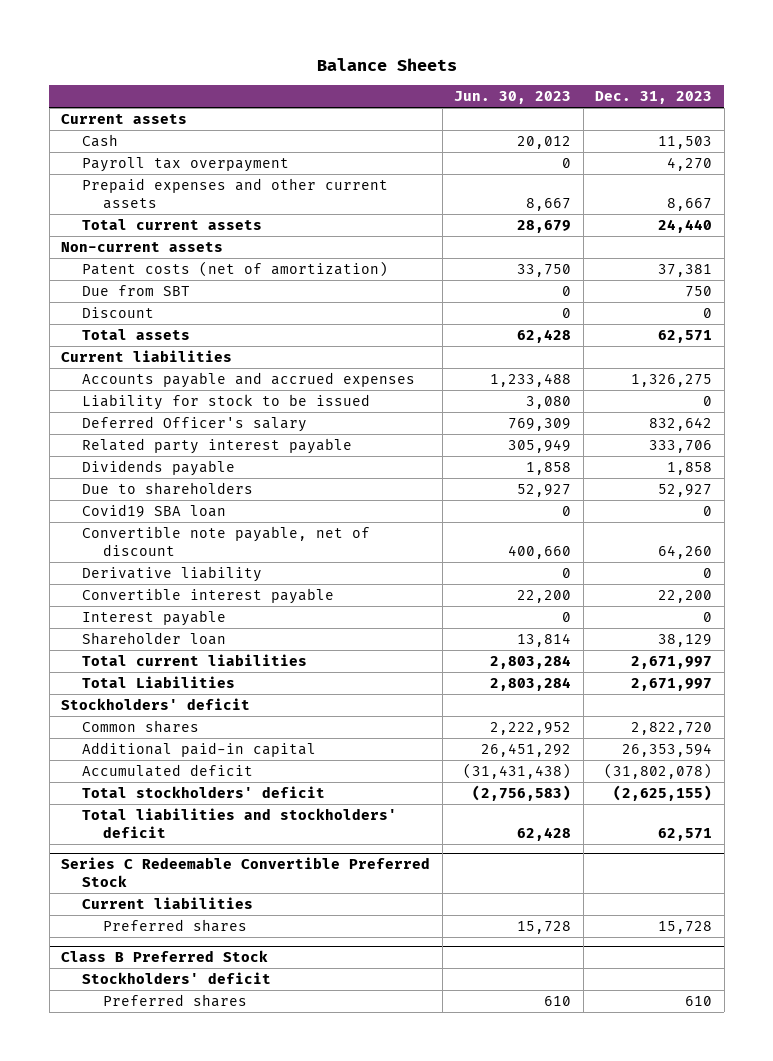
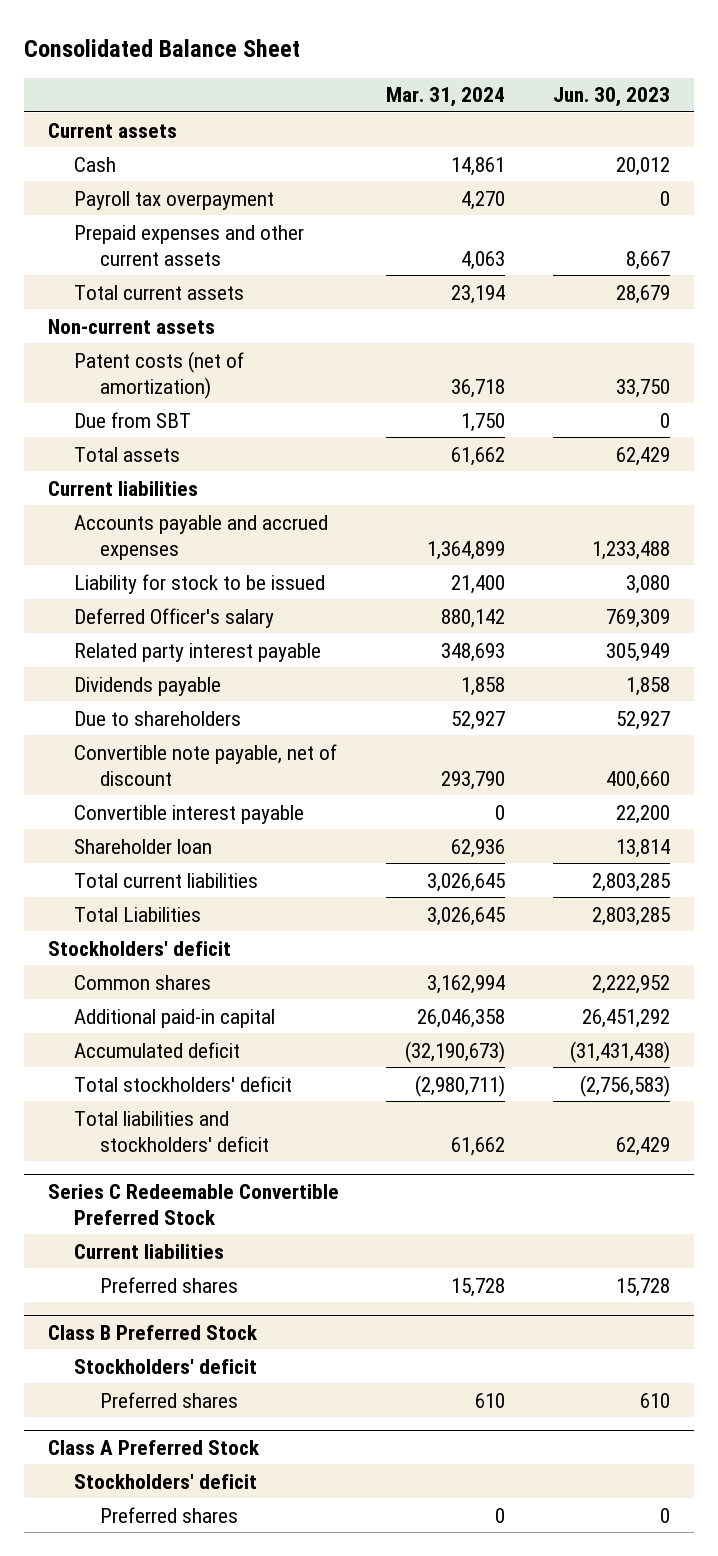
[316,58,457,72] Balance Sheets -> [24,38,301,57] Consolidated Balance Sheet
[595,91,713,105] Dec. 31, 2023 -> none
none -> [386,87,506,108] Mar. 31, 2024
[82,306,155,318] Discount -> none
[517,328,572,343] 62,428 -> [616,446,671,466] 62,429
[82,503,227,518] Covid19 SBA loan -> none
[82,565,263,582] Derivative liability -> none
[82,609,227,626] Interest payable -> none
[490,654,572,669] 2,803,284 -> [592,872,671,892] 2,803,285
[490,676,572,691] 2,803,284 -> [592,906,671,926] 2,803,285
[517,827,572,842] 62,428 -> [616,1136,671,1156] 62,429
none -> [47,1439,260,1455] Class A Preferred Stock
none -> [73,1473,257,1489] Stockholders' deficit
none -> [99,1506,238,1523] Preferred shares

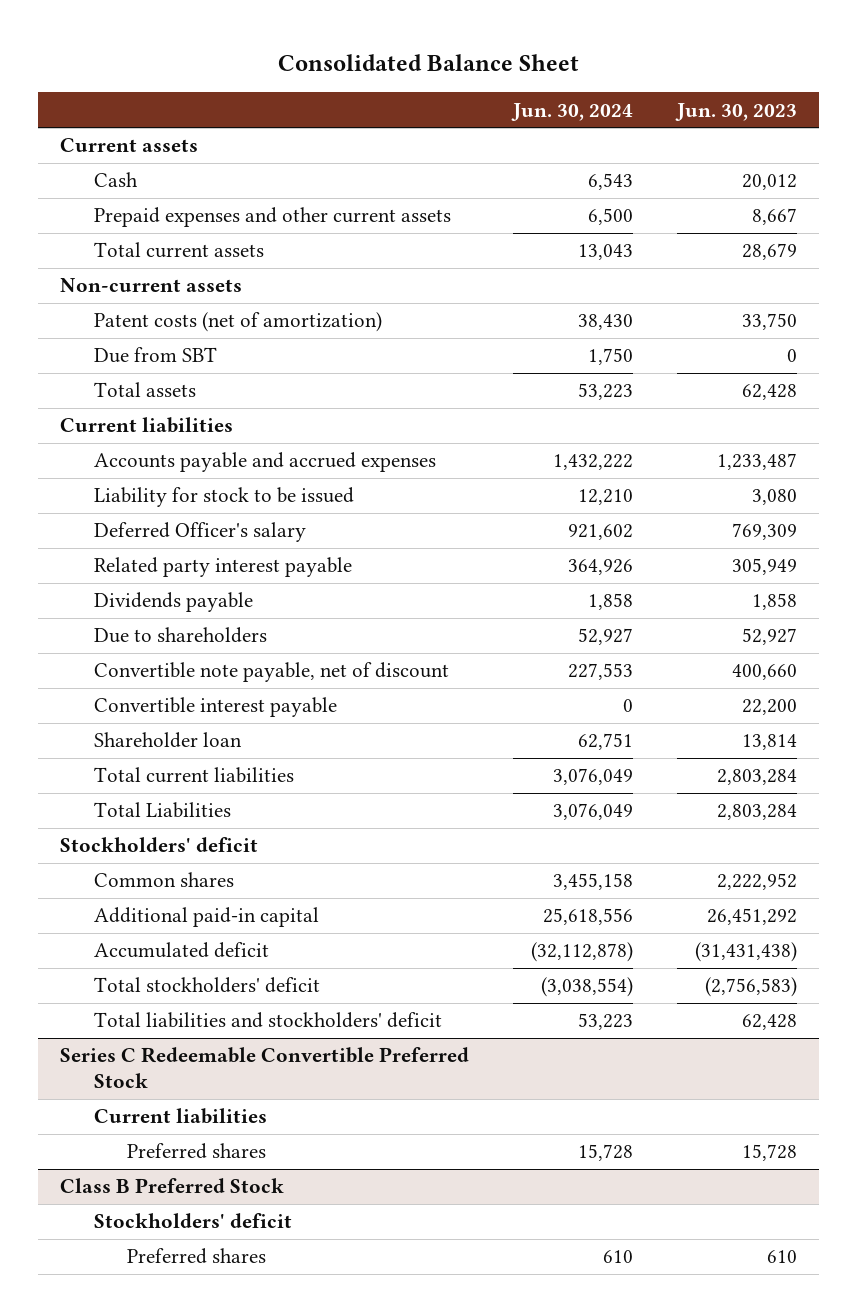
[386,87,506,108] Mar. 31, 2024 -> none
none -> [511,102,634,121] Jun. 30, 2024
[73,190,274,210] Payroll tax overpayment -> none
[616,446,671,466] 62,429 -> [742,384,798,401] 62,428
[592,540,671,560] 1,233,488 -> [717,453,798,471] 1,233,487
[592,872,671,892] 2,803,285 -> [717,769,798,786] 2,803,284
[592,906,671,926] 2,803,285 -> [717,804,798,821] 2,803,284
[616,1136,671,1156] 62,429 -> [742,1014,798,1031] 62,428
[47,1439,260,1455] Class A Preferred Stock -> none
[73,1473,257,1489] Stockholders' deficit -> none
[99,1506,238,1523] Preferred shares -> none

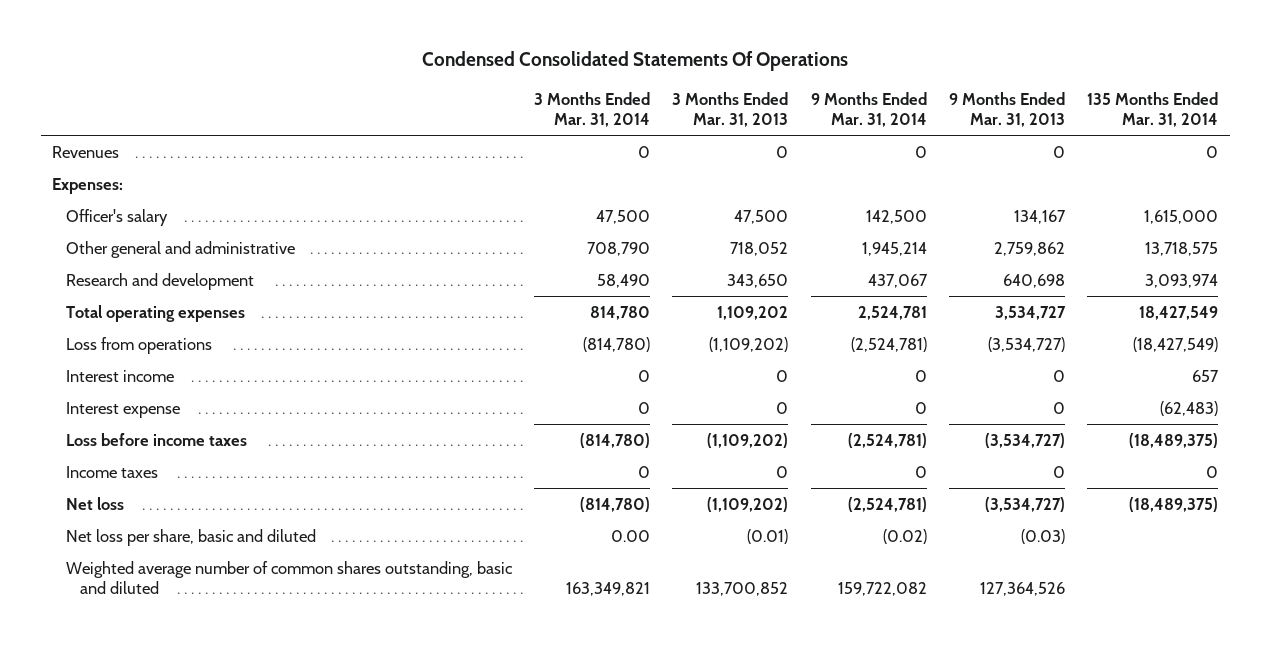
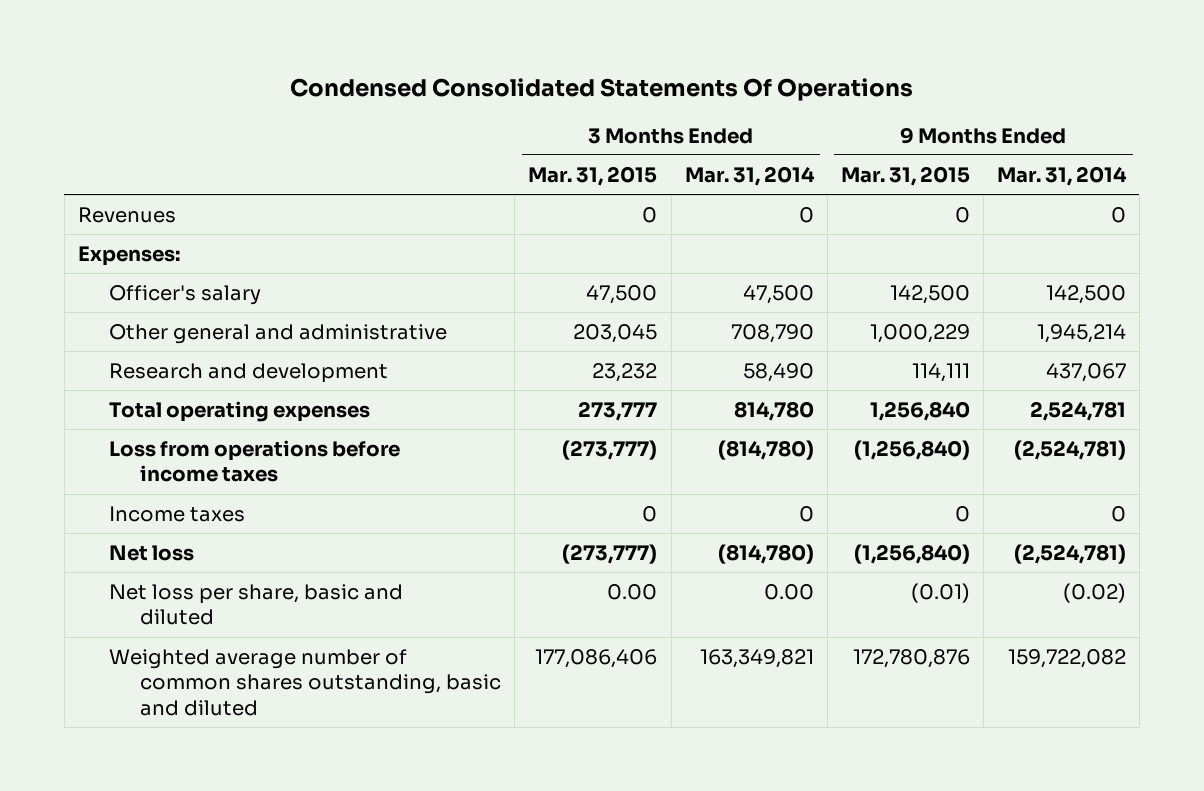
[672,91,789,128] 3 Months Ended Mar. 31, 2013 -> none
[949,91,1066,128] 9 Months Ended Mar. 31, 2013 -> none
[1087,91,1219,128] 135 Months Ended Mar. 31, 2014 -> none
none -> [528,165,658,186] Mar. 31, 2015
none -> [840,165,970,186] Mar. 31, 2015
[65,369,174,382] Interest income -> none
[65,401,180,418] Interest expense -> none
[65,432,247,446] Loss before income taxes -> none
[65,336,212,354] Loss from operations -> [109,439,401,483] Loss from operations before income taxes

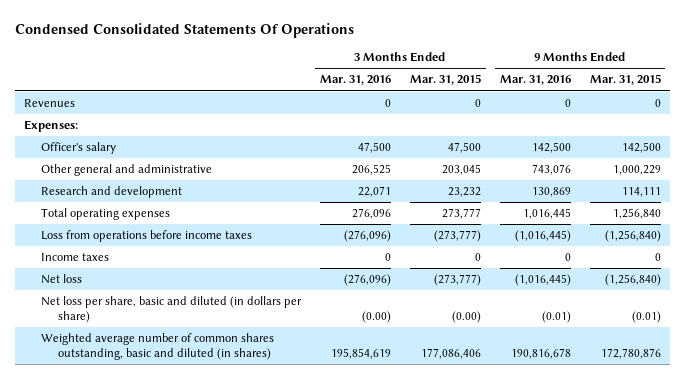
[684,165,815,186] Mar. 31, 2014 -> none
[996,165,1127,186] Mar. 31, 2014 -> none
none -> [319,75,391,86] Mar. 31, 2016
none -> [499,75,571,86] Mar. 31, 2016
[109,583,404,626] Net loss per share, basic and diluted -> [41,296,303,323] Net loss per share, basic and diluted (in dollars per share)
[607,583,658,600] 0.00 -> [451,310,481,323] (0.00)
[109,648,502,716] Weighted average number of common shares outstanding, basic and diluted -> [41,333,275,360] Weighted average number of common shares outstanding, basic and diluted (in shares)

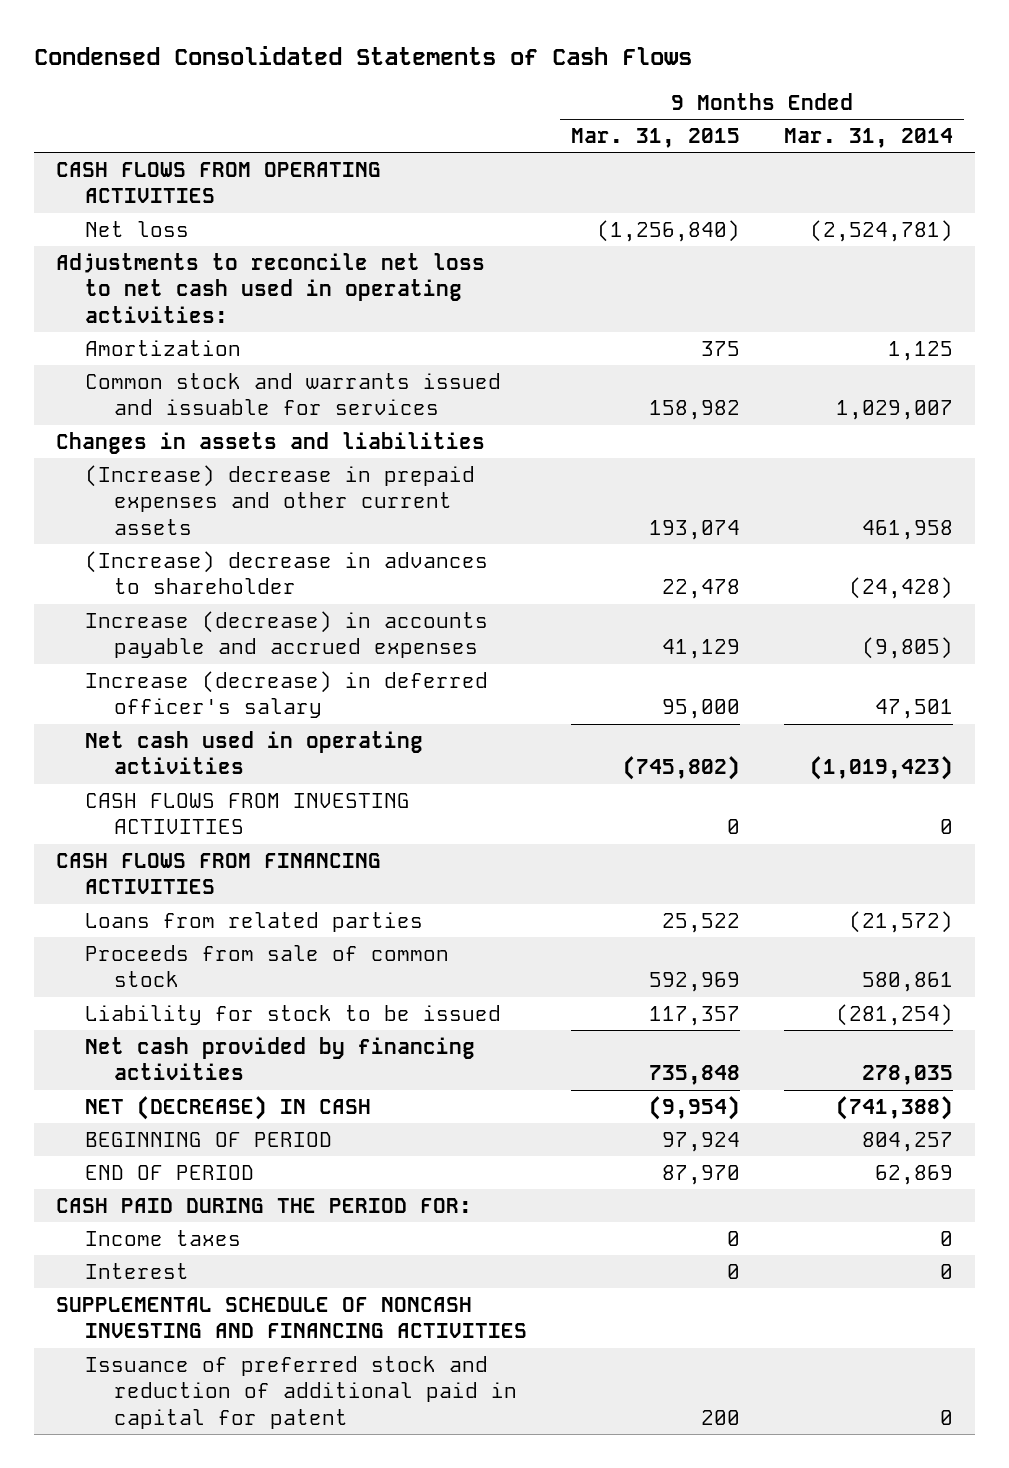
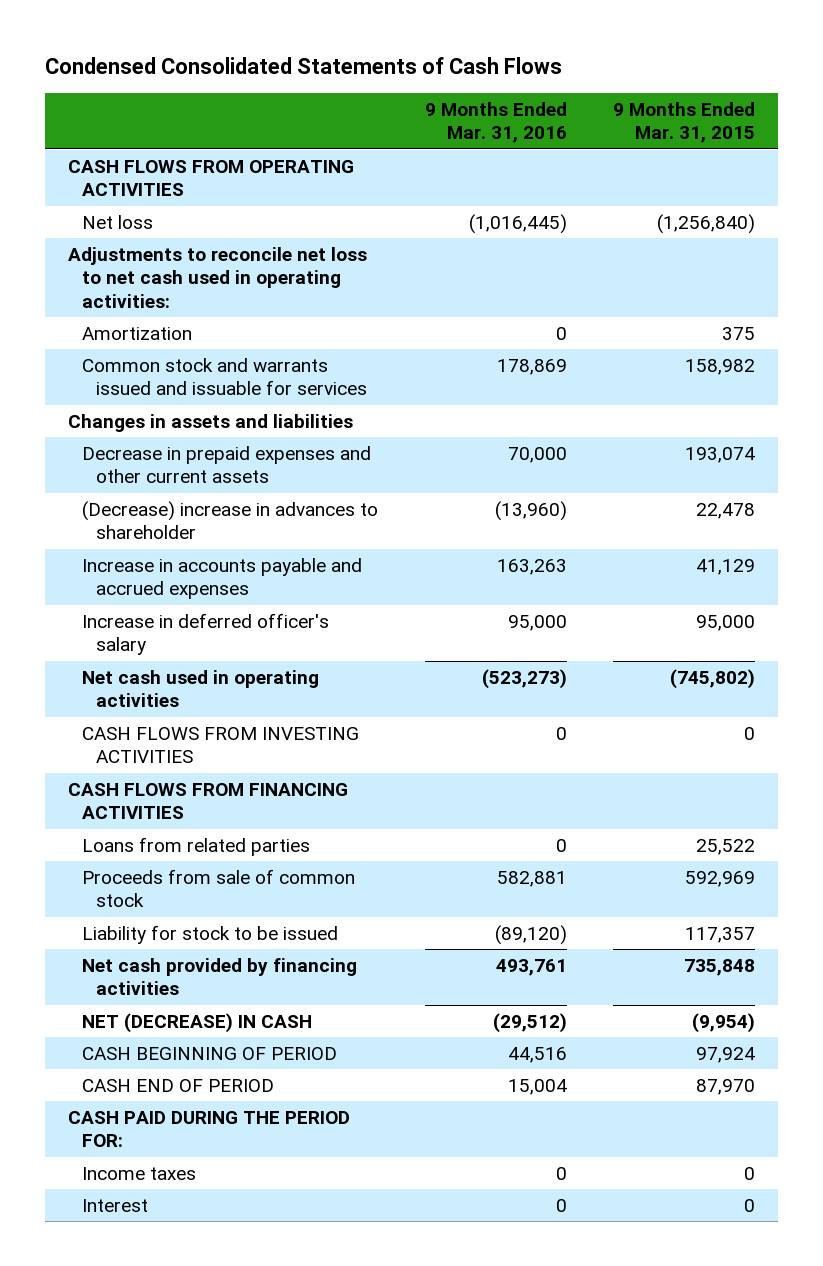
[784,127,954,148] Mar. 31, 2014 -> none
none -> [424,101,567,144] 9 Months Ended Mar. 31, 2016
[84,464,475,535] (Increase) decrease in prepaid expenses and other current assets -> [82,445,372,484] Decrease in prepaid expenses and other current assets
[84,550,488,595] (Increase) decrease in advances to shareholder -> [82,500,379,540] (Decrease) increase in advances to shareholder
[84,610,488,659] Increase (decrease) in accounts payable and accrued expenses -> [82,557,363,600] Increase in accounts payable and accrued expenses
[84,670,488,719] Increase (decrease) in deferred officer's salary -> [82,612,330,656] Increase in deferred officer's salary
[84,1131,332,1147] BEGINNING OF PERIOD -> [82,1046,338,1060] CASH BEGINNING OF PERIOD
[84,1164,254,1180] END OF PERIOD -> [82,1078,275,1092] CASH END OF PERIOD
[55,1296,527,1339] SUPPLEMENTAL SCHEDULE OF NONCASH INVESTING AND FINANCING ACTIVITIES -> none
[84,1355,518,1429] Issuance of preferred stock and reduction of additional paid in capital for patent -> none

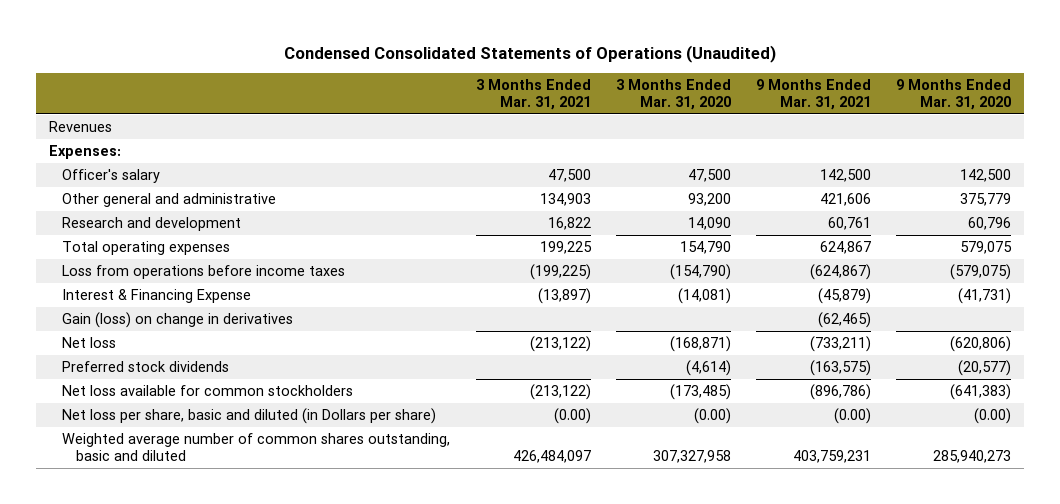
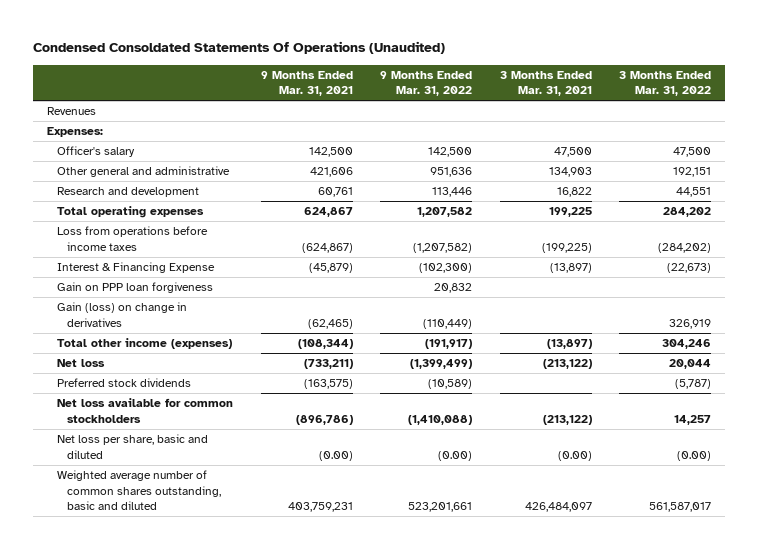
[283,44,776,63] Condensed Consolidated Statements of Operations (Unaudited) -> [33,41,446,55] Condensed Consoldated Statements Of Operations (Unaudited)
[615,78,731,110] 3 Months Ended Mar. 31, 2020 -> none
[895,78,1011,110] 9 Months Ended Mar. 31, 2020 -> none
none -> [380,70,473,97] 9 Months Ended Mar. 31, 2022
none -> [618,70,711,97] 3 Months Ended Mar. 31, 2022
none -> [57,282,214,294] Gain on PPP loan forgiveness
none -> [57,338,233,350] Total other income (expenses)
[62,407,437,424] Net loss per share, basic and diluted (in Dollars per share) -> [57,434,209,459] Net loss per share, basic and diluted

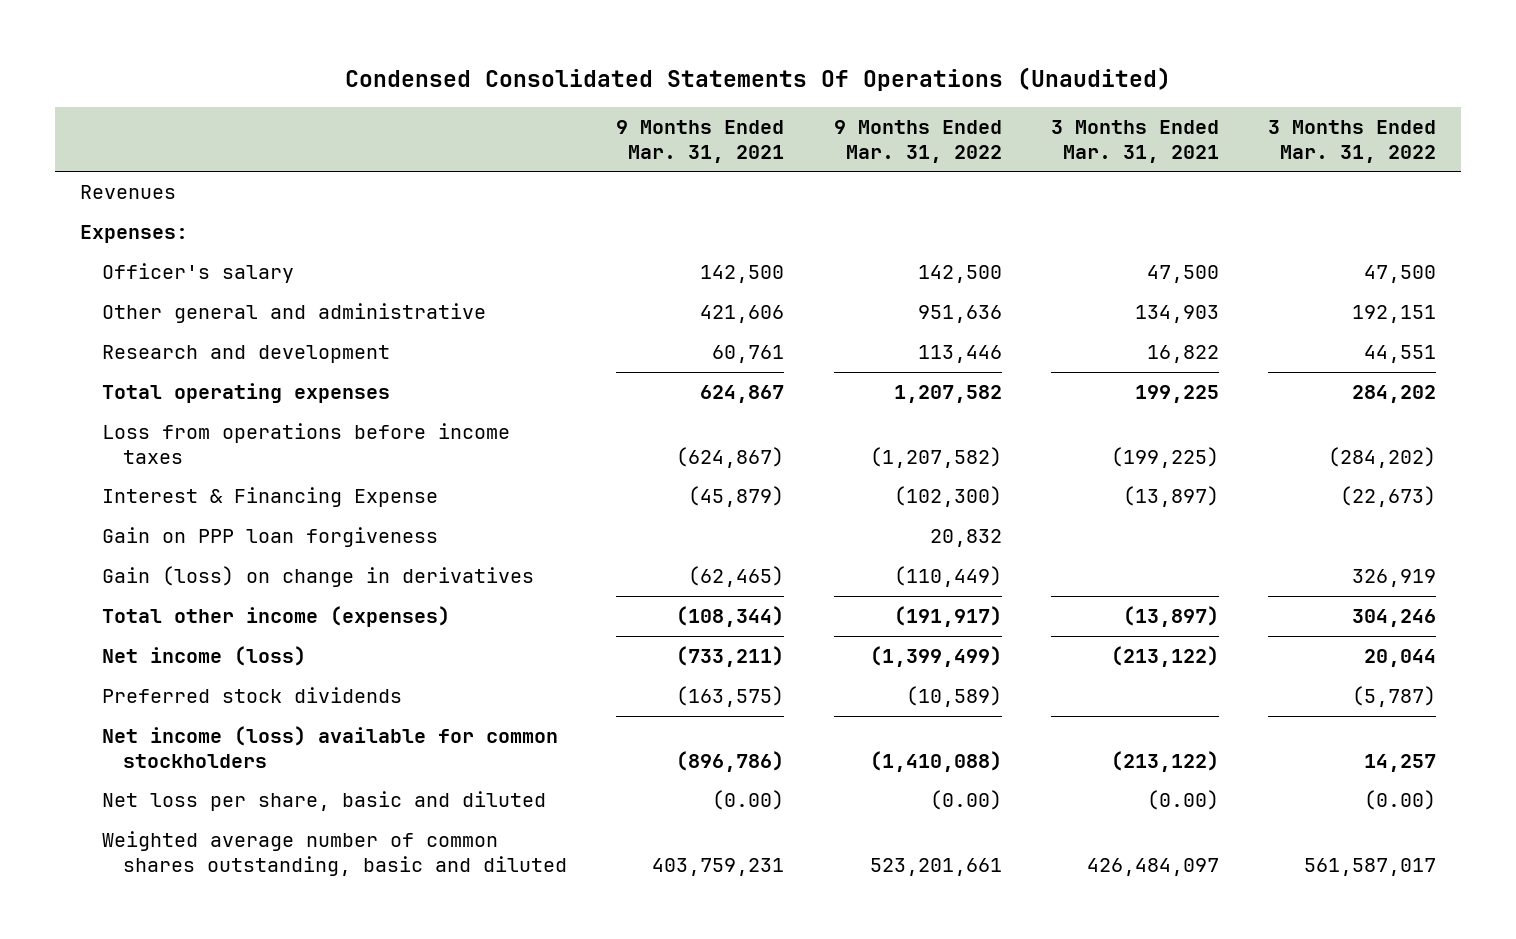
[33,41,446,55] Condensed Consoldated Statements Of Operations (Unaudited) -> [345,66,1172,91] Condensed Consolidated Statements Of Operations (Unaudited)
[57,359,106,368] Net loss -> [101,646,306,667] Net income (loss)
[57,398,234,423] Net loss available for common stockholders -> [101,726,558,768] Net income (loss) available for common stockholders

